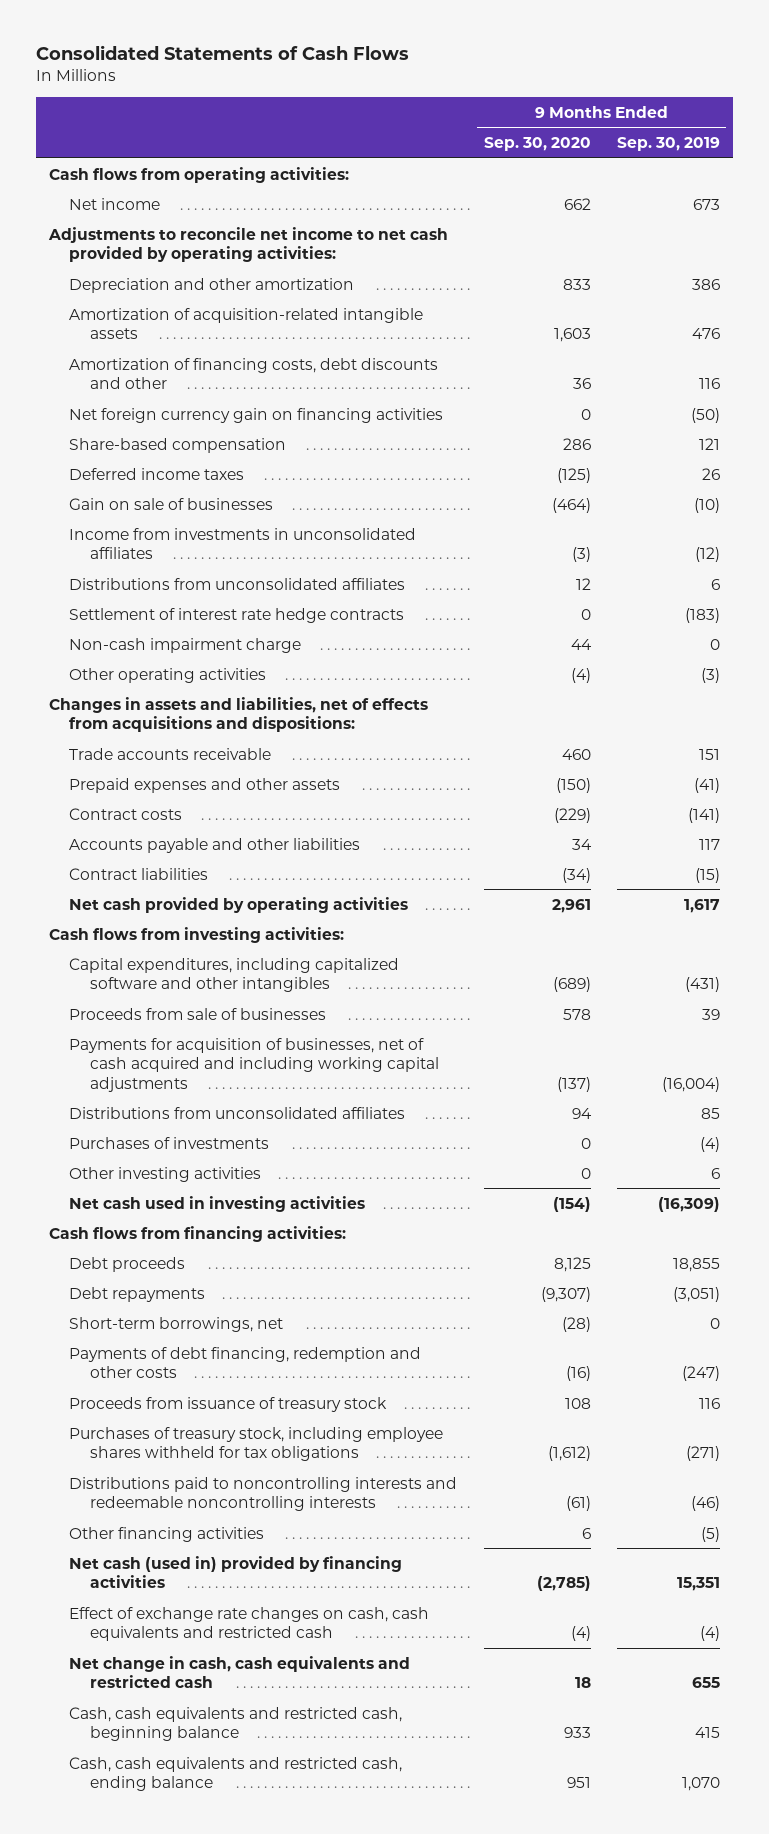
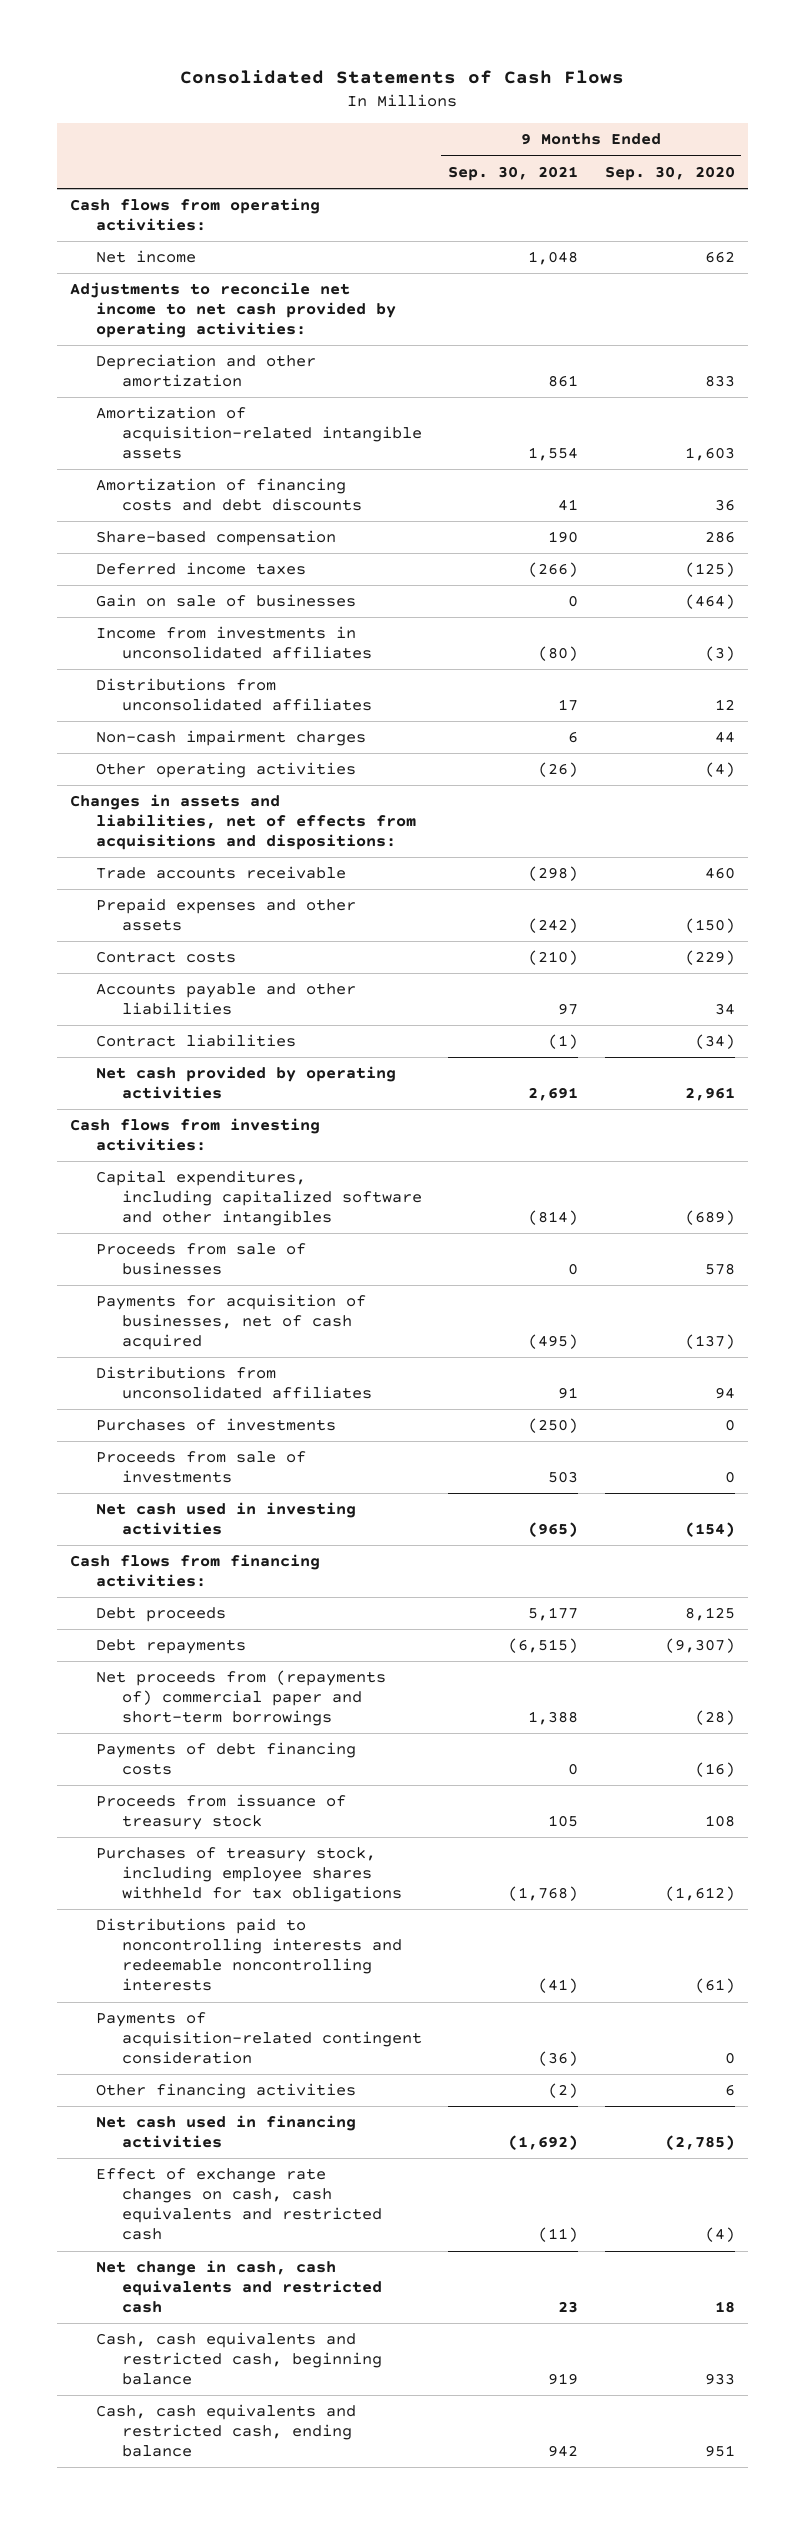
[616,137,720,152] Sep. 30, 2019 -> none
none -> [448,165,579,181] Sep. 30, 2021
[69,407,444,423] Net foreign currency gain on financing activities -> none
[69,357,439,390] Amortization of financing costs, debt discounts and other -> [95,478,362,512] Amortization of financing costs and debt discounts
[69,607,405,623] Settlement of interest rate hedge contracts -> none
[69,637,302,653] Non-cash impairment charge -> [95,730,366,747] Non-cash impairment charges
[69,1037,439,1092] Payments for acquisition of businesses, net of cash acquired and including working capital adjustments -> [95,1294,366,1351] Payments for acquisition of businesses, net of cash acquired
[69,1166,262,1182] Other investing activities -> none
none -> [95,1451,306,1484] Proceeds from sale of investments
[69,1316,284,1332] Short-term borrowings, net -> [95,1670,386,1727] Net proceeds from (repayments of) commercial paper and short-term borrowings
[69,1346,422,1379] Payments of debt financing, redemption and other costs -> [95,1742,356,1776] Payments of debt financing costs
none -> [95,2012,422,2065] Payments of acquisition-related contingent consideration
[69,1555,403,1589] Net cash (used in) provided by financing activities -> [95,2115,356,2149] Net cash used in financing activities

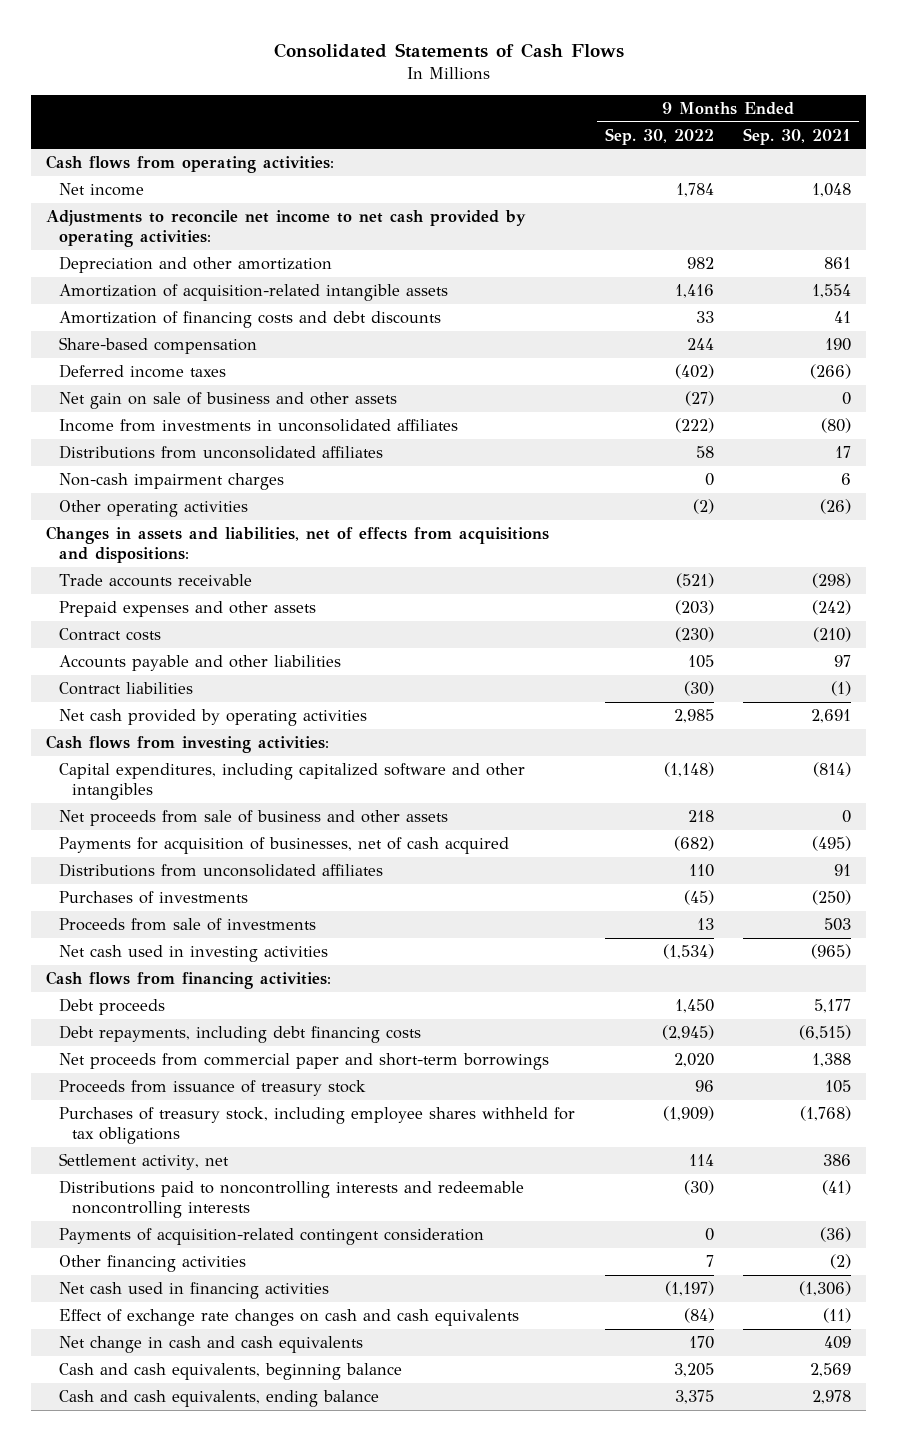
[604,165,735,181] Sep. 30, 2020 -> none
none -> [604,127,714,145] Sep. 30, 2022
[95,594,356,608] Gain on sale of businesses -> [59,391,398,409] Net gain on sale of business and other assets
[95,1243,306,1276] Proceeds from sale of businesses -> [59,809,449,826] Net proceeds from sale of business and other assets
[95,1742,356,1776] Payments of debt financing costs -> none
[95,1639,246,1655] Debt repayments -> [59,1024,422,1043] Debt repayments, including debt financing costs
[95,1670,386,1727] Net proceeds from (repayments of) commercial paper and short-term borrowings -> [59,1052,550,1070] Net proceeds from commercial paper and short-term borrowings
none -> [59,1152,230,1170] Settlement activity, net
[508,2135,579,2151] (1,692) -> [799,1280,852,1296] (1,306)
[95,2168,382,2241] Effect of exchange rate changes on cash, cash equivalents and restricted cash -> [59,1308,520,1326] Effect of exchange rate changes on cash and cash equivalents
[95,2260,382,2314] Net change in cash, cash equivalents and restricted cash -> [59,1335,364,1353] Net change in cash and cash equivalents
[558,2301,579,2314] 23 -> [824,1335,852,1349] 409
[95,2332,382,2386] Cash, cash equivalents and restricted cash, beginning balance -> [59,1362,403,1380] Cash and cash equivalents, beginning balance
[548,2373,579,2386] 919 -> [810,1362,852,1377] 2,569
[95,2404,356,2458] Cash, cash equivalents and restricted cash, ending balance -> [59,1389,380,1407] Cash and cash equivalents, ending balance
[548,2445,579,2458] 942 -> [812,1389,852,1404] 2,978

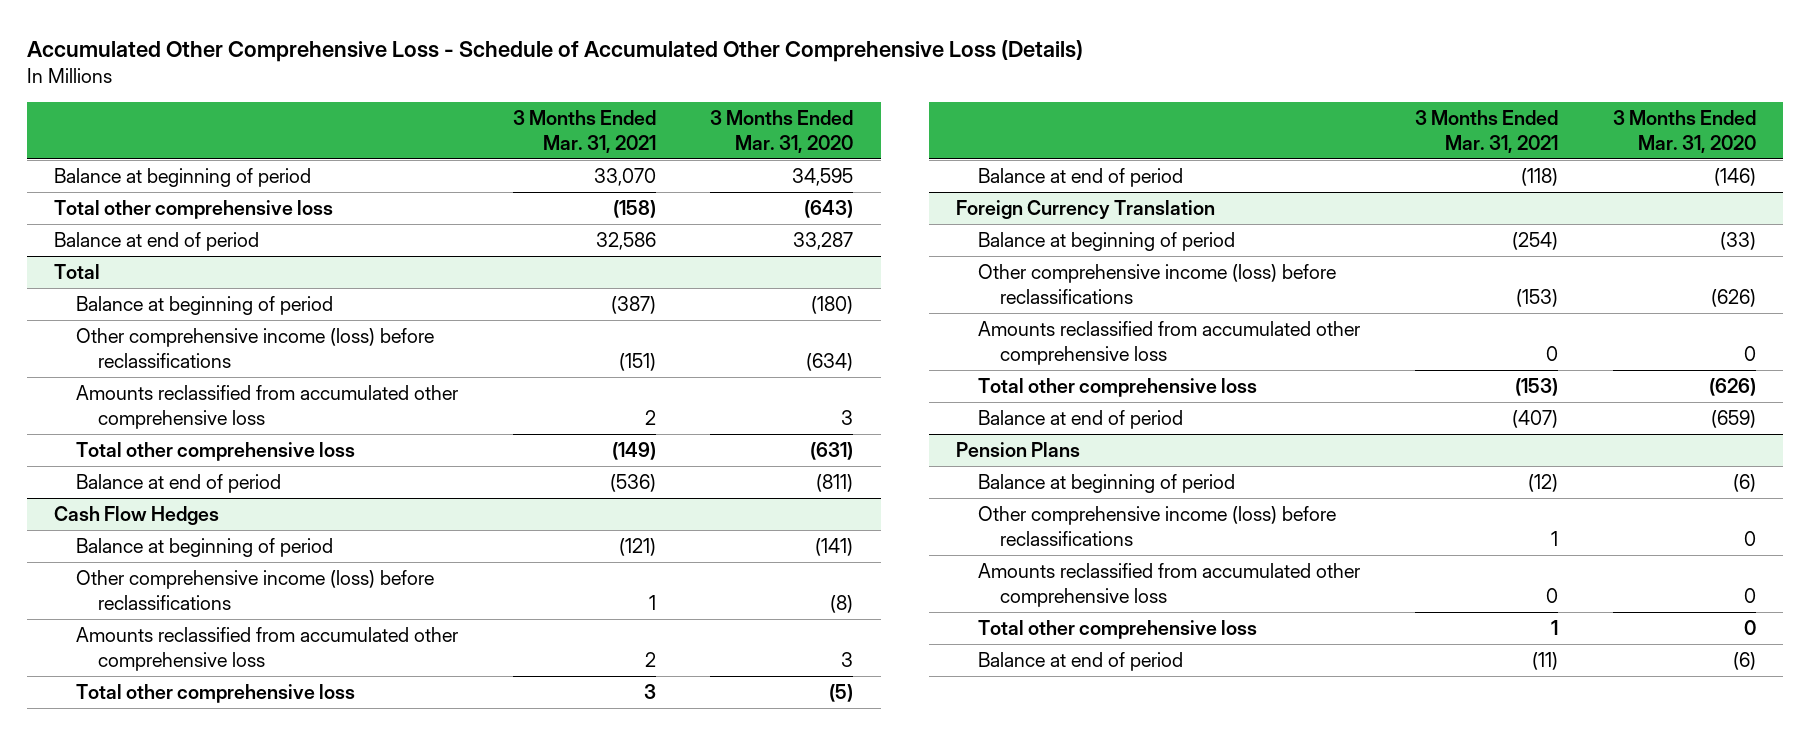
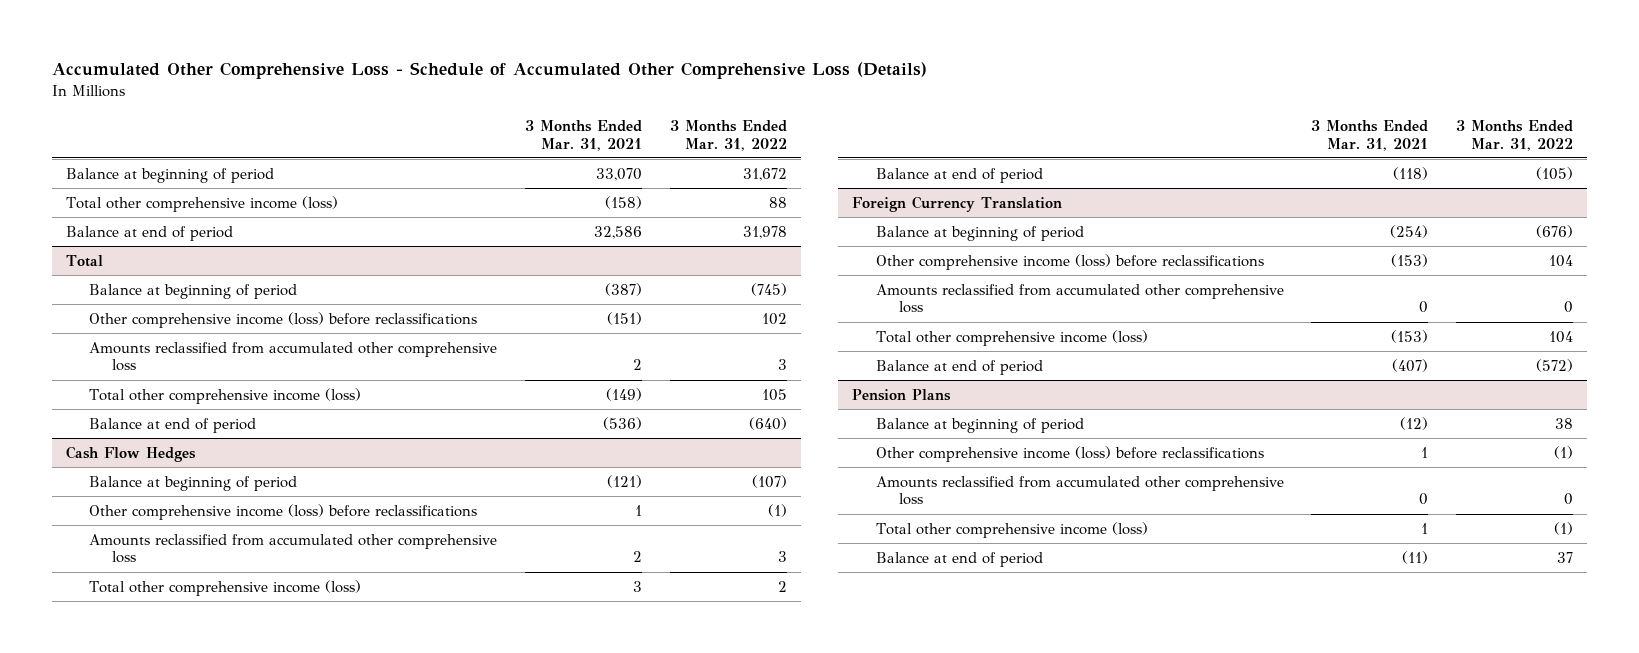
[710,110,854,153] 3 Months Ended Mar. 31, 2020 -> none
none -> [669,119,787,151] 3 Months Ended Mar. 31, 2022
[54,200,334,220] Total other comprehensive loss -> [65,195,338,212] Total other comprehensive income (loss)
[75,442,355,462] Total other comprehensive loss -> [89,387,362,404] Total other comprehensive income (loss)
[75,684,355,704] Total other comprehensive loss -> [89,579,362,596] Total other comprehensive income (loss)
[978,378,1258,398] Total other comprehensive loss -> [875,329,1148,346] Total other comprehensive income (loss)
[978,620,1258,640] Total other comprehensive loss -> [875,521,1148,538] Total other comprehensive income (loss)

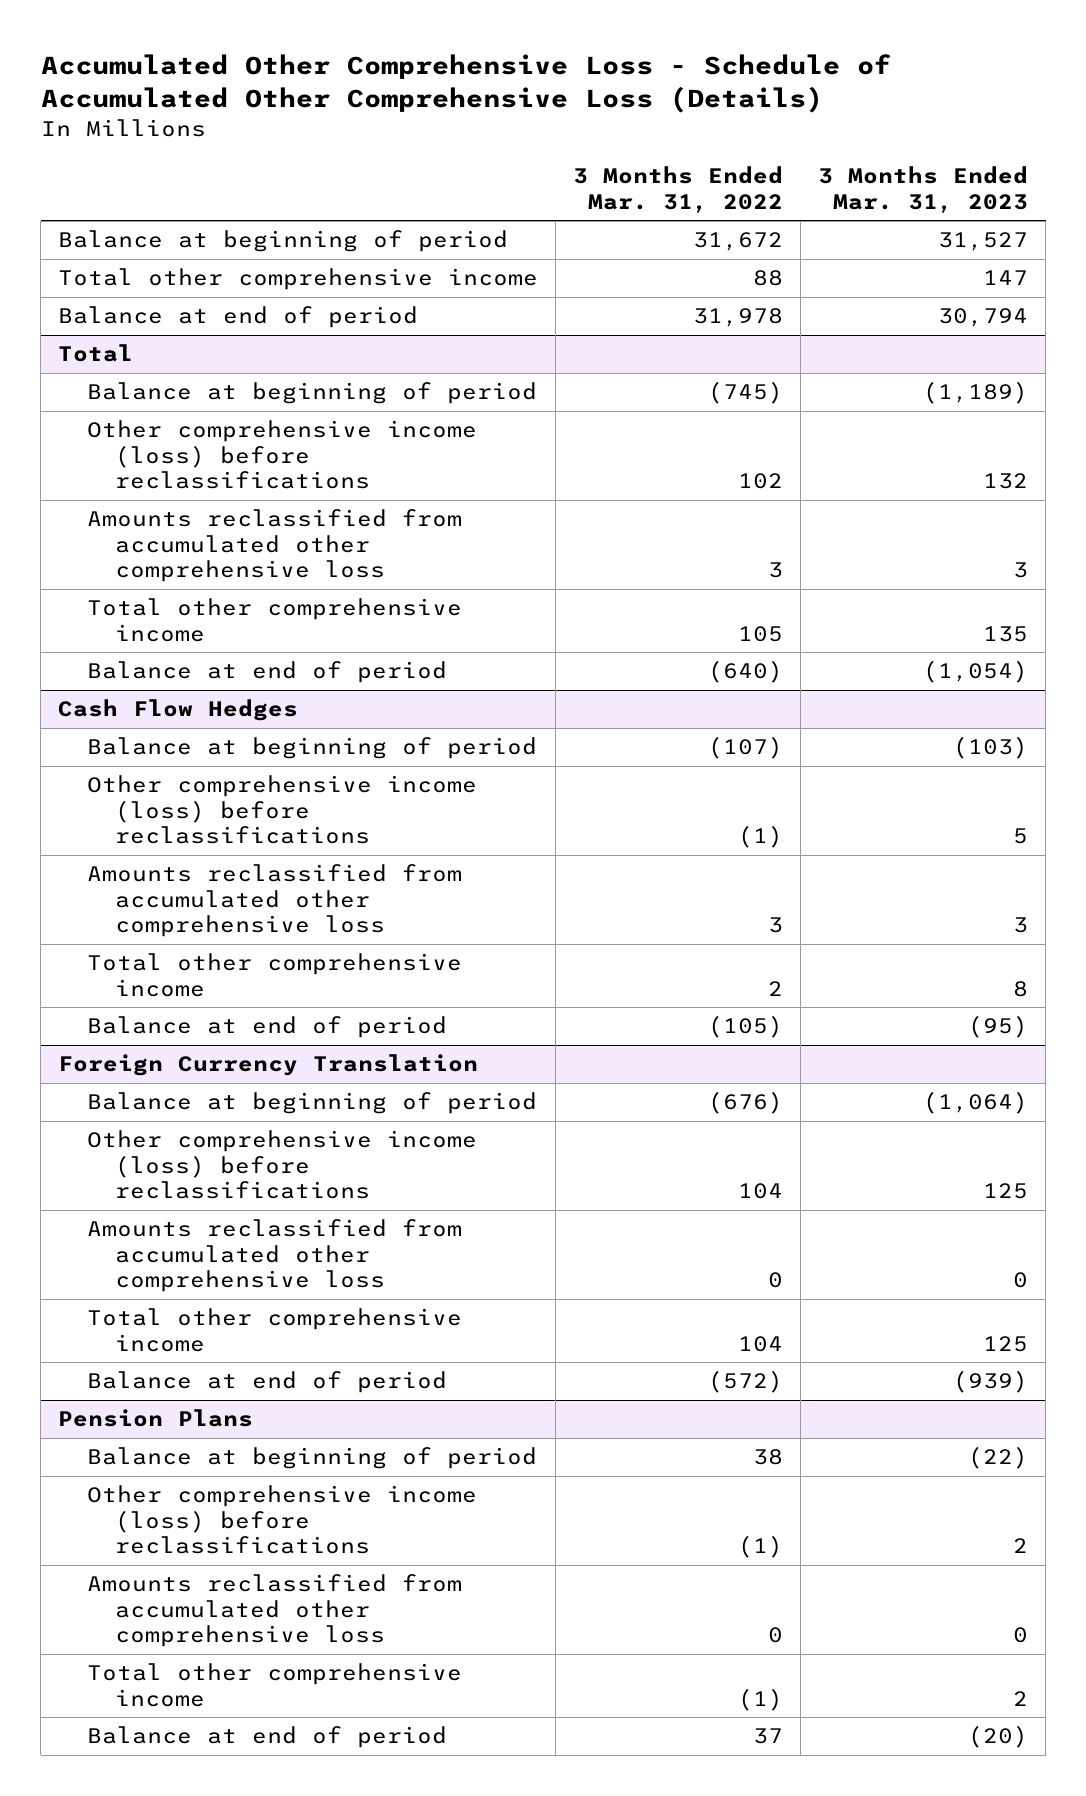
[524,119,642,151] 3 Months Ended Mar. 31, 2021 -> none
none -> [818,166,1029,213] 3 Months Ended Mar. 31, 2023
[65,195,338,212] Total other comprehensive income (loss) -> [58,268,539,291] Total other comprehensive income
[89,387,362,404] Total other comprehensive income (loss) -> [86,598,462,642] Total other comprehensive income
[89,579,362,596] Total other comprehensive income (loss) -> [86,953,462,997] Total other comprehensive income
[875,329,1148,346] Total other comprehensive income (loss) -> [86,1308,462,1352] Total other comprehensive income
[875,521,1148,538] Total other comprehensive income (loss) -> [86,1663,462,1707] Total other comprehensive income

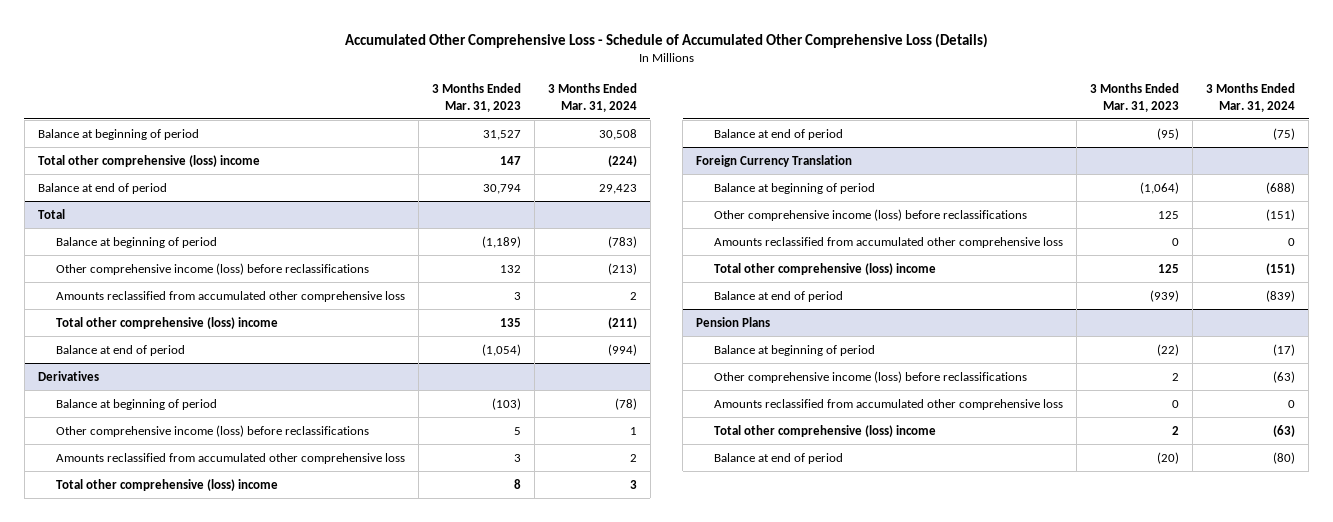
[573,166,784,213] 3 Months Ended Mar. 31, 2022 -> none
none -> [547,82,637,112] 3 Months Ended Mar. 31, 2024
[58,268,539,291] Total other comprehensive income -> [37,154,260,167] Total other comprehensive (loss) income
[86,598,462,642] Total other comprehensive income -> [55,316,278,329] Total other comprehensive (loss) income
[58,699,299,722] Cash Flow Hedges -> [37,370,99,381] Derivatives
[86,953,462,997] Total other comprehensive income -> [55,478,278,491] Total other comprehensive (loss) income
[86,1308,462,1352] Total other comprehensive income -> [714,262,937,275] Total other comprehensive (loss) income
[86,1663,462,1707] Total other comprehensive income -> [714,424,937,437] Total other comprehensive (loss) income

